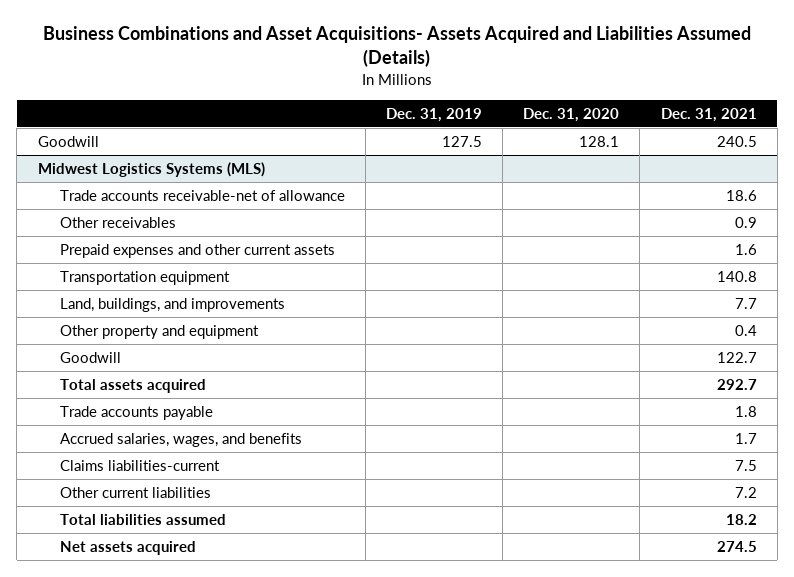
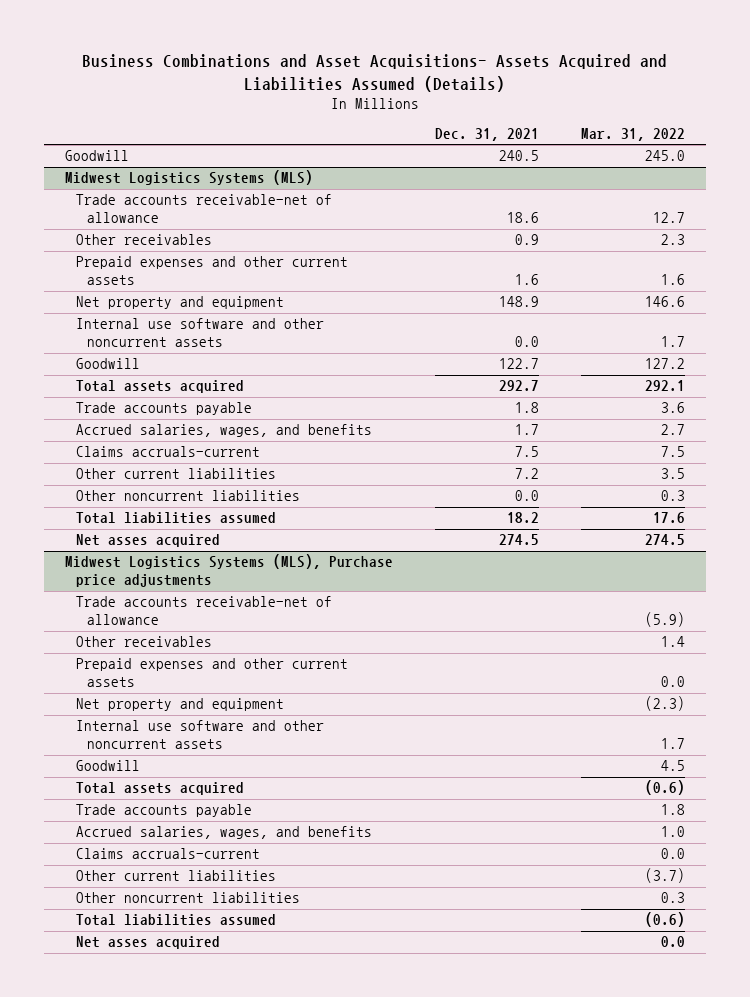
[385,107,482,122] Dec. 31, 2019 -> none
[523,107,620,122] Dec. 31, 2020 -> none
none -> [581,127,686,141] Mar. 31, 2022
[59,271,230,286] Transportation equipment -> none
[59,298,285,313] Land, buildings, and improvements -> none
[59,325,259,340] Other property and equipment -> [76,296,285,310] Net property and equipment
[734,325,757,337] 0.4 -> [499,296,540,308] 148.9
none -> [76,318,325,348] Internal use software and other noncurrent assets
[59,460,220,472] Claims liabilities-current -> [76,446,261,458] Claims accruals-current
none -> [76,490,301,502] Other noncurrent liabilities
[59,541,196,556] Net assets acquired -> [76,534,221,548] Net asses acquired
none -> [65,554,394,588] Midwest Logistics Systems (MLS), Purchase price adjustments
none -> [76,596,333,626] Trade accounts receivable-net of allowance
none -> [76,636,213,648] Other receivables
none -> [76,658,349,688] Prepaid expenses and other current assets
none -> [76,698,285,712] Net property and equipment
none -> [76,720,325,750] Internal use software and other noncurrent assets
none -> [76,760,141,772] Goodwill
none -> [76,782,245,796] Total assets acquired
none -> [76,804,253,818] Trade accounts payable
none -> [76,826,373,840] Accrued salaries, wages, and benefits
none -> [76,848,261,860] Claims accruals-current
none -> [76,870,277,882] Other current liabilities
none -> [76,892,301,904] Other noncurrent liabilities
none -> [76,914,277,927] Total liabilities assumed
none -> [76,936,221,950] Net asses acquired

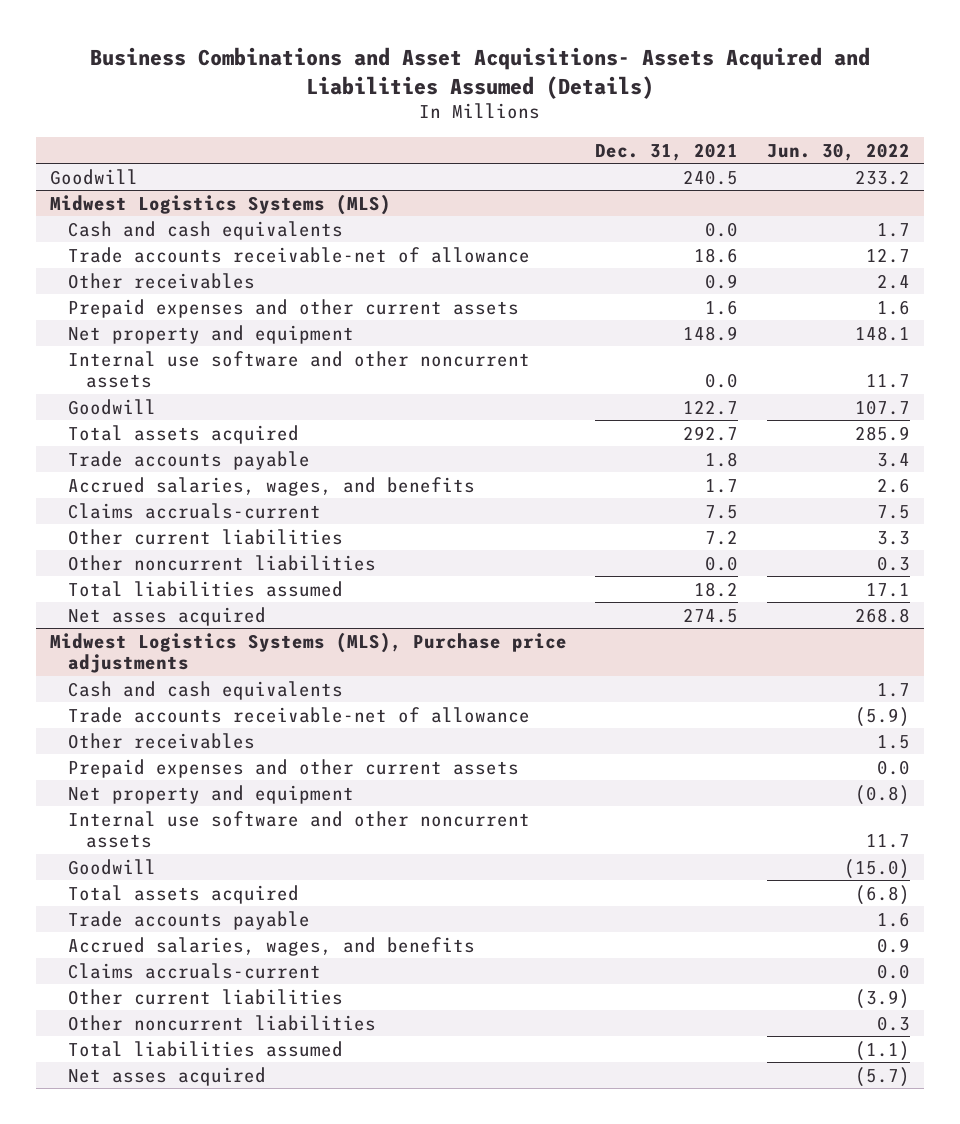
[581,127,686,141] Mar. 31, 2022 -> none
none -> [766,142,910,161] Jun. 30, 2022
none -> [67,220,343,240] Cash and cash equivalents
none -> [67,680,343,700] Cash and cash equivalents

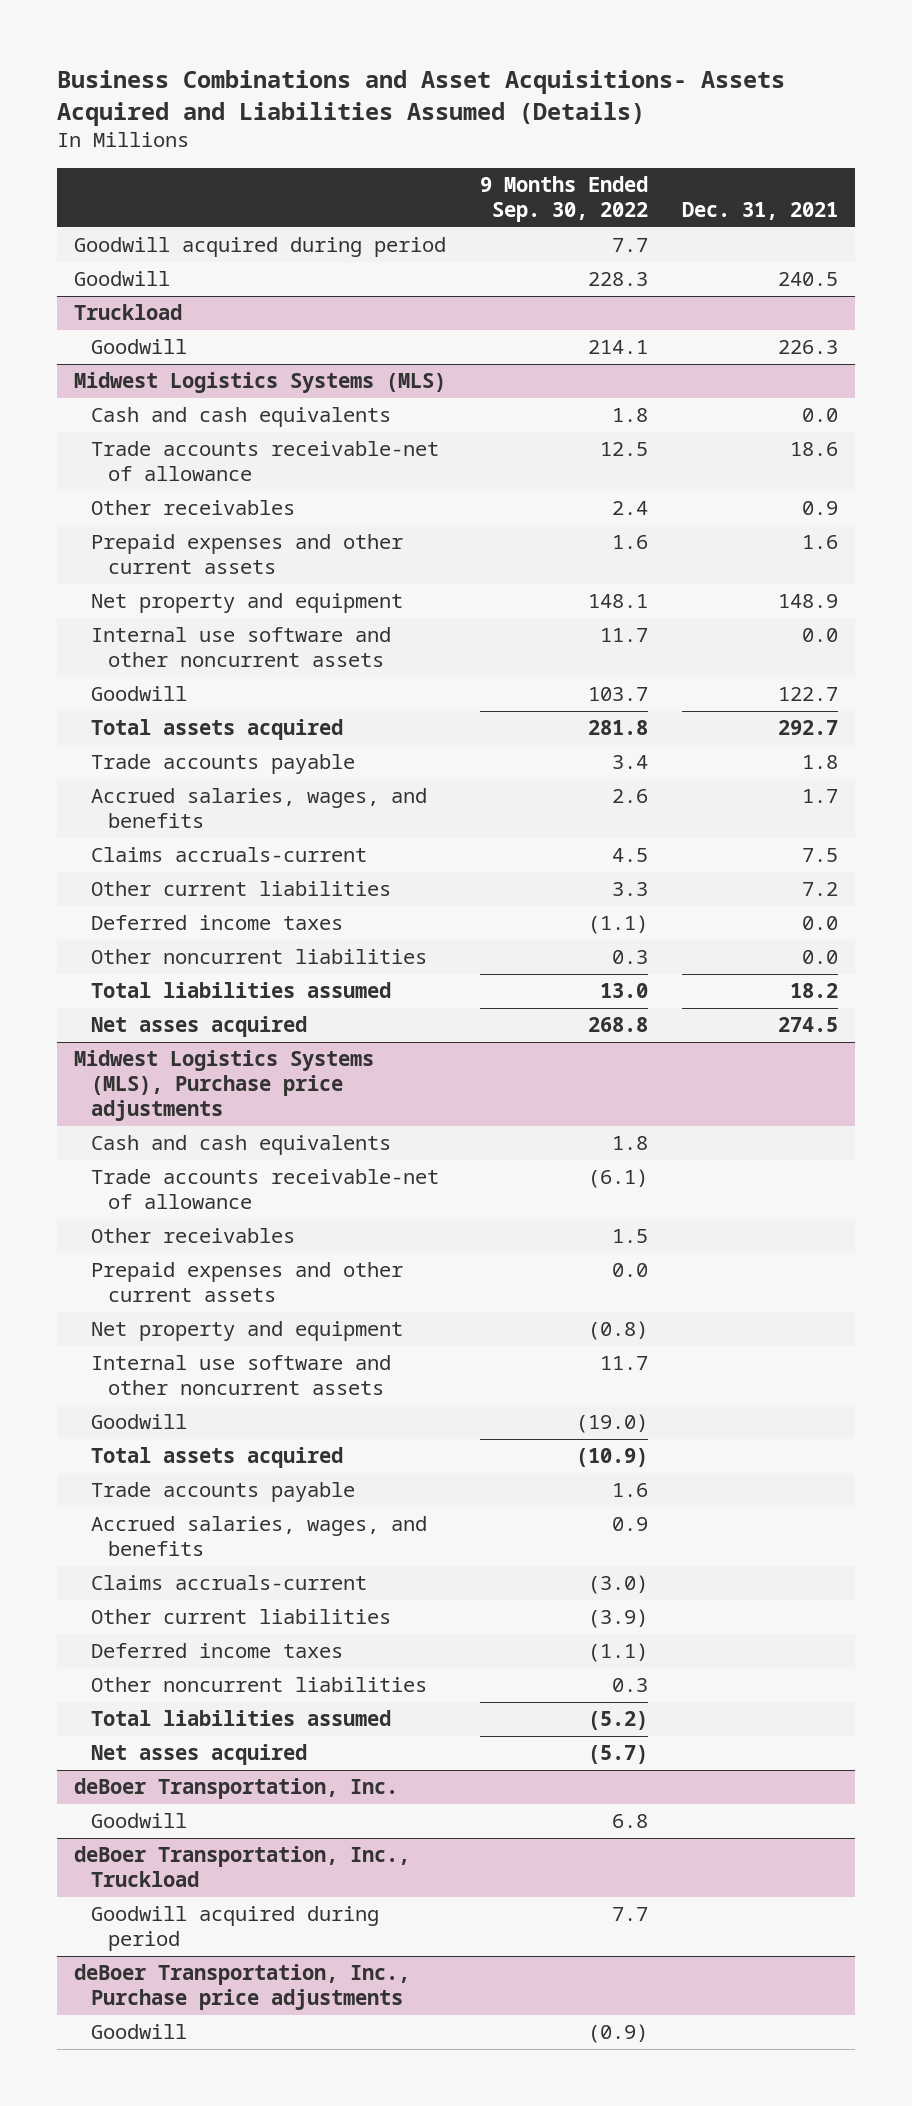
[766,142,910,161] Jun. 30, 2022 -> none
none -> [479,175,648,222] 9 Months Ended Sep. 30, 2022
none -> [73,237,446,258] Goodwill acquired during period
none -> [73,304,182,321] Truckload
none -> [90,339,187,355] Goodwill
none -> [90,915,343,931] Deferred income taxes
none -> [90,1643,343,1659] Deferred income taxes
none -> [73,1778,398,1800] deBoer Transportation, Inc.
none -> [90,1813,187,1829] Goodwill
none -> [73,1846,410,1888] deBoer Transportation, Inc., Truckload
none -> [90,1906,379,1952] Goodwill acquired during period
none -> [73,1964,410,2011] deBoer Transportation, Inc., Purchase price adjustments
none -> [90,2024,187,2040] Goodwill

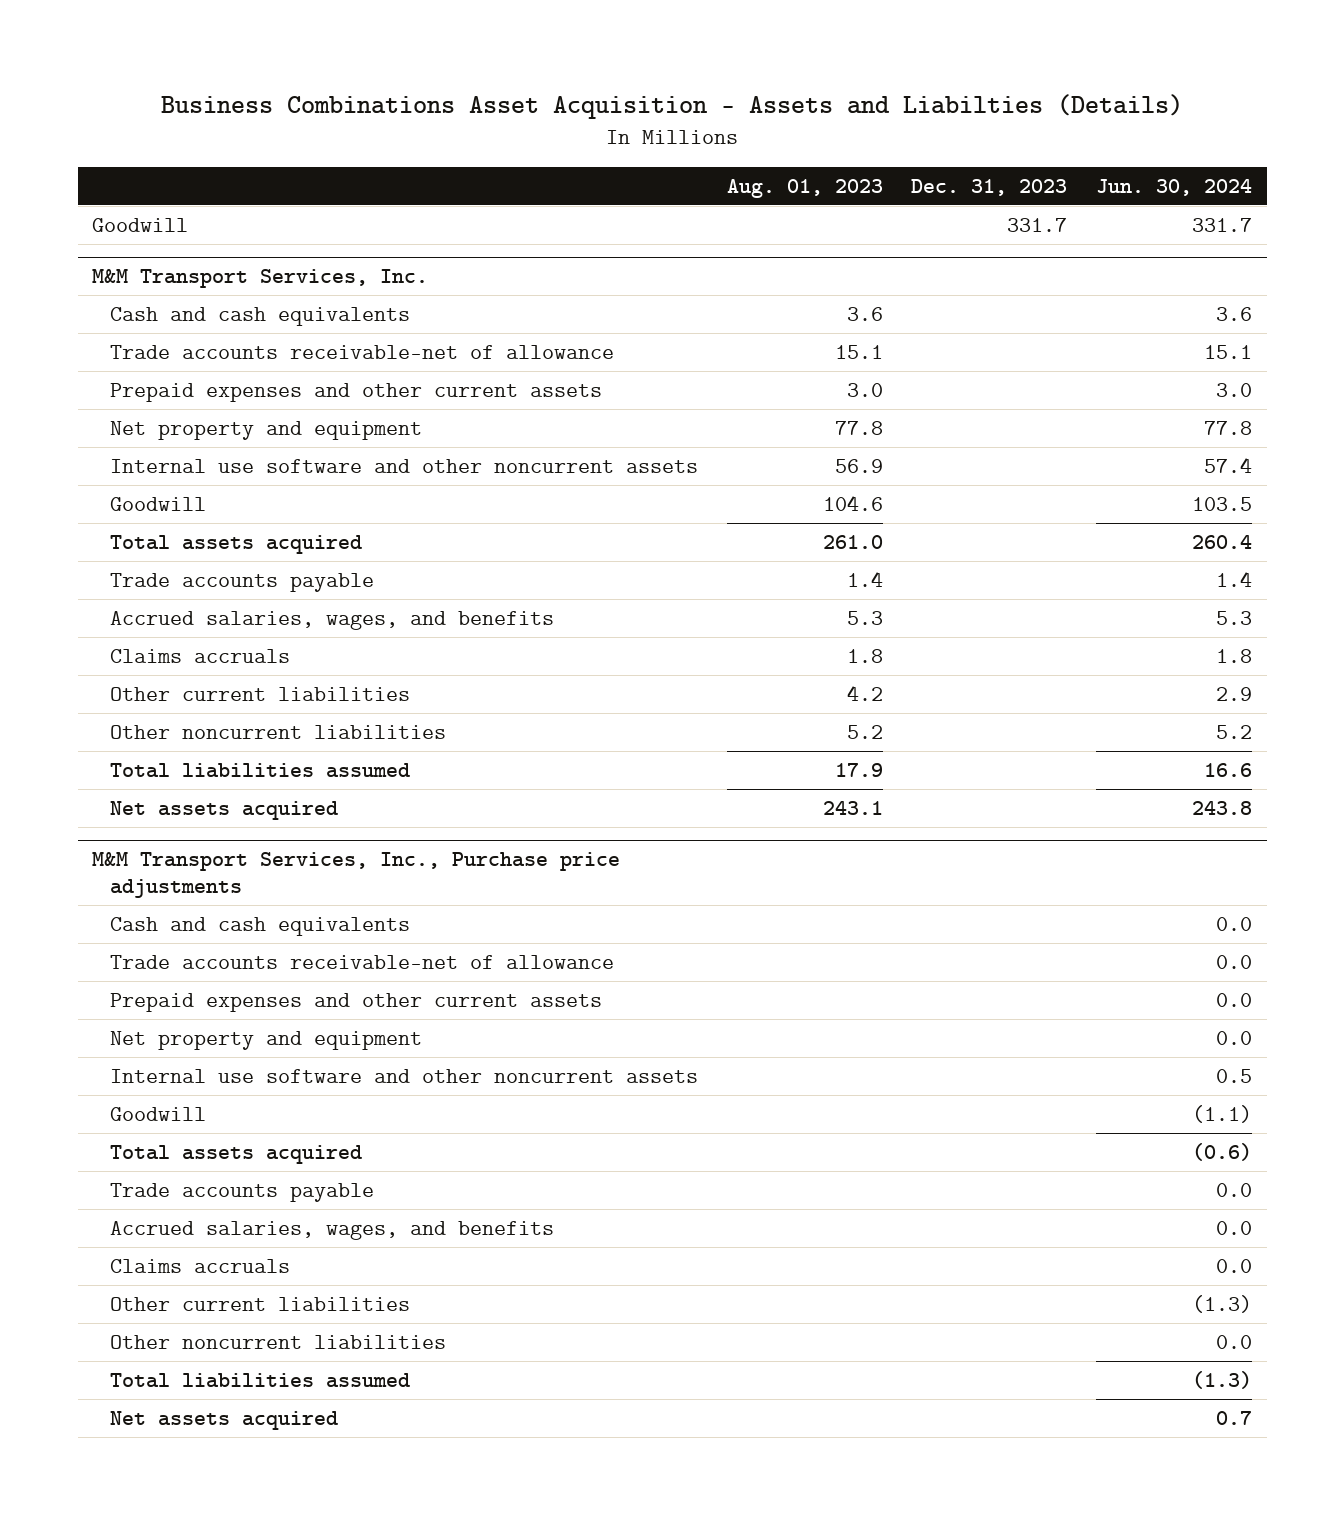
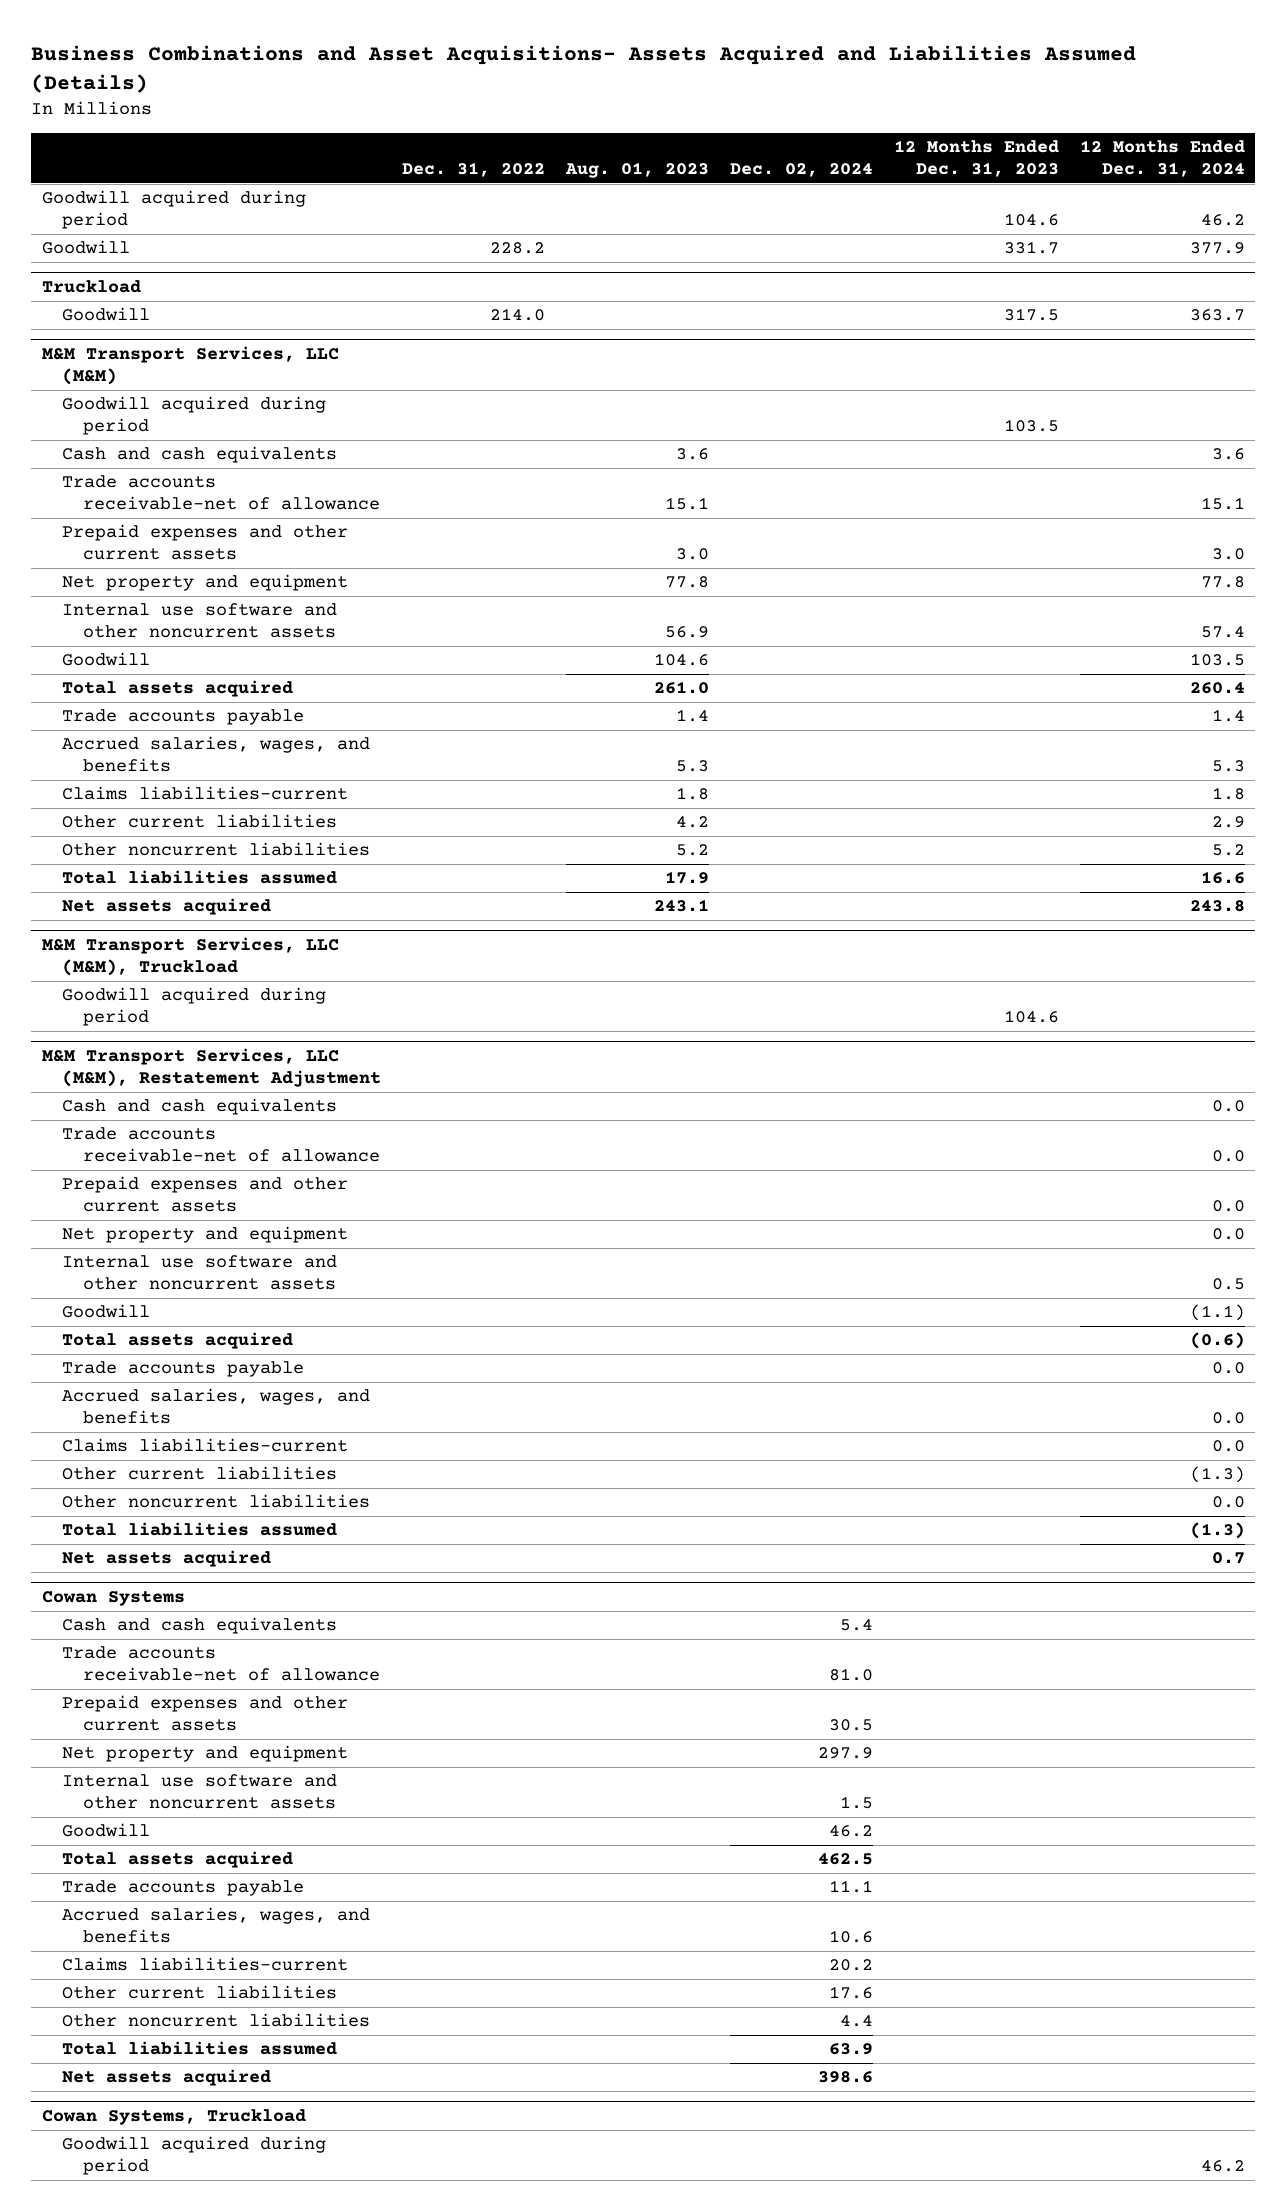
[161,94,1184,120] Business Combinations Asset Acquisition - Assets and Liabilties (Details) -> [31,45,1137,94] Business Combinations and Asset Acquisitions- Assets Acquired and Liabilities Assumed (Details)
[911,178,1068,196] Dec. 31, 2023 -> none
[1096,178,1253,196] Jun. 30, 2024 -> none
none -> [402,162,546,178] Dec. 31, 2022
none -> [730,163,874,178] Dec. 02, 2024
none -> [893,140,1059,178] 12 Months Ended Dec. 31, 2023
none -> [1079,140,1245,178] 12 Months Ended Dec. 31, 2024
none -> [41,190,306,230] Goodwill acquired during period
none -> [41,280,141,294] Truckload
none -> [62,307,151,322] Goodwill
[92,269,429,289] M&M Transport Services, Inc. -> [41,346,339,386] M&M Transport Services, LLC (M&M)
none -> [62,396,327,436] Goodwill acquired during period
[109,649,290,664] Claims accruals -> none
none -> [62,786,349,801] Claims liabilities-current
[92,852,621,898] M&M Transport Services, Inc., Purchase price adjustments -> none
[109,917,410,937] Cash and cash equivalents -> none
[109,955,614,970] Trade accounts receivable-net of allowance -> none
[109,993,602,1013] Prepaid expenses and other current assets -> none
[109,1031,422,1051] Net property and equipment -> none
[109,1069,698,1084] Internal use software and other noncurrent assets -> none
[109,1107,206,1122] Goodwill -> none
[109,1145,362,1165] Total assets acquired -> none
[109,1183,374,1203] Trade accounts payable -> none
[109,1221,554,1241] Accrued salaries, wages, and benefits -> none
[109,1259,290,1274] Claims accruals -> none
[109,1297,410,1312] Other current liabilities -> none
[109,1335,446,1350] Other noncurrent liabilities -> none
[109,1373,410,1389] Total liabilities assumed -> none
[109,1411,338,1431] Net assets acquired -> none
none -> [41,937,339,977] M&M Transport Services, LLC (M&M), Truckload
none -> [62,987,327,1027] Goodwill acquired during period
none -> [41,1048,382,1088] M&M Transport Services, LLC (M&M), Restatement Adjustment
none -> [62,1098,338,1116] Cash and cash equivalents
none -> [62,1127,380,1163] Trade accounts receivable-net of allowance
none -> [62,1176,349,1213] Prepaid expenses and other current assets
none -> [62,1226,349,1244] Net property and equipment
none -> [62,1255,338,1291] Internal use software and other noncurrent assets
none -> [62,1304,151,1319] Goodwill
none -> [62,1332,294,1350] Total assets acquired
none -> [62,1361,305,1378] Trade accounts payable
none -> [62,1388,371,1425] Accrued salaries, wages, and benefits
none -> [62,1438,349,1453] Claims liabilities-current
none -> [62,1466,338,1481] Other current liabilities
none -> [62,1494,371,1509] Other noncurrent liabilities
none -> [62,1522,338,1537] Total liabilities assumed
none -> [62,1550,272,1568] Net assets acquired
none -> [41,1591,185,1607] Cowan Systems
none -> [62,1617,338,1635] Cash and cash equivalents
none -> [62,1646,380,1682] Trade accounts receivable-net of allowance
none -> [62,1695,349,1732] Prepaid expenses and other current assets
none -> [62,1745,349,1763] Net property and equipment
none -> [62,1774,338,1810] Internal use software and other noncurrent assets
none -> [62,1823,151,1838] Goodwill
none -> [62,1851,294,1869] Total assets acquired
none -> [62,1880,305,1897] Trade accounts payable
none -> [62,1907,371,1944] Accrued salaries, wages, and benefits
none -> [62,1957,349,1972] Claims liabilities-current
none -> [62,1985,338,2000] Other current liabilities
none -> [62,2013,371,2028] Other noncurrent liabilities
none -> [62,2041,338,2056] Total liabilities assumed
none -> [62,2069,272,2087] Net assets acquired
none -> [41,2109,306,2126] Cowan Systems, Truckload
none -> [62,2136,327,2176] Goodwill acquired during period

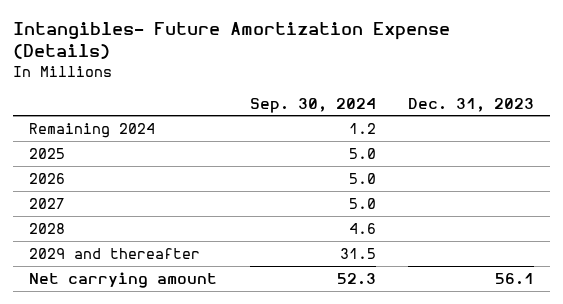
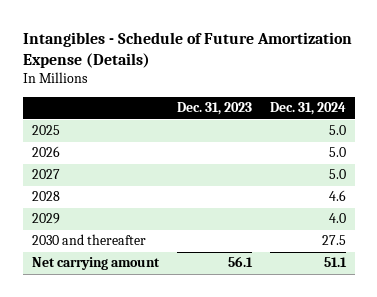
[13,22,451,60] Intangibles- Future Amortization Expense (Details) -> [22,31,352,68] Intangibles - Schedule of Future Amortization Expense (Details)
[249,97,376,113] Sep. 30, 2024 -> none
none -> [269,102,346,116] Dec. 31, 2024
[29,122,156,138] Remaining 2024 -> none
[29,247,201,259] 2029 and thereafter -> [31,213,60,225] 2029
none -> [31,234,146,246] 2030 and thereafter

